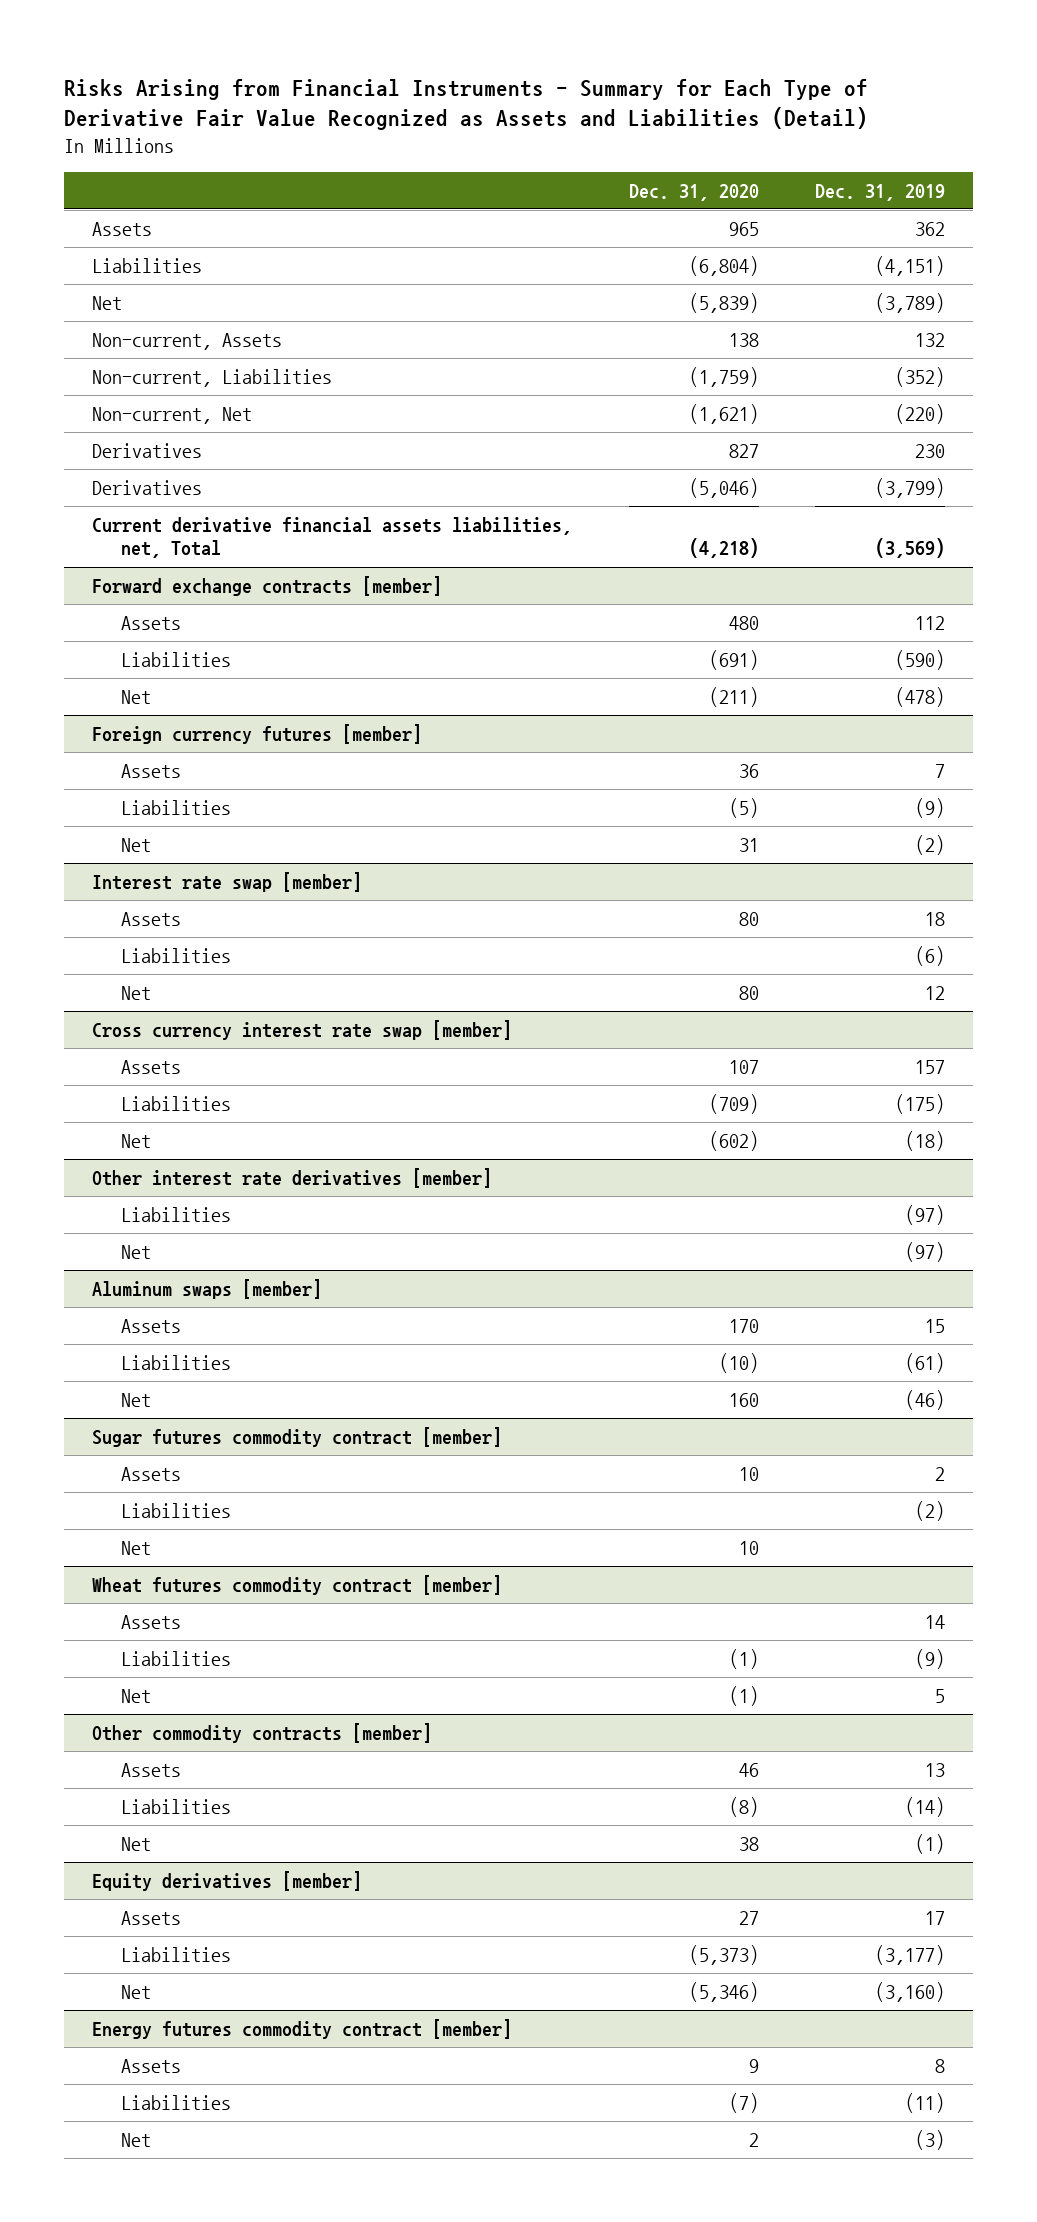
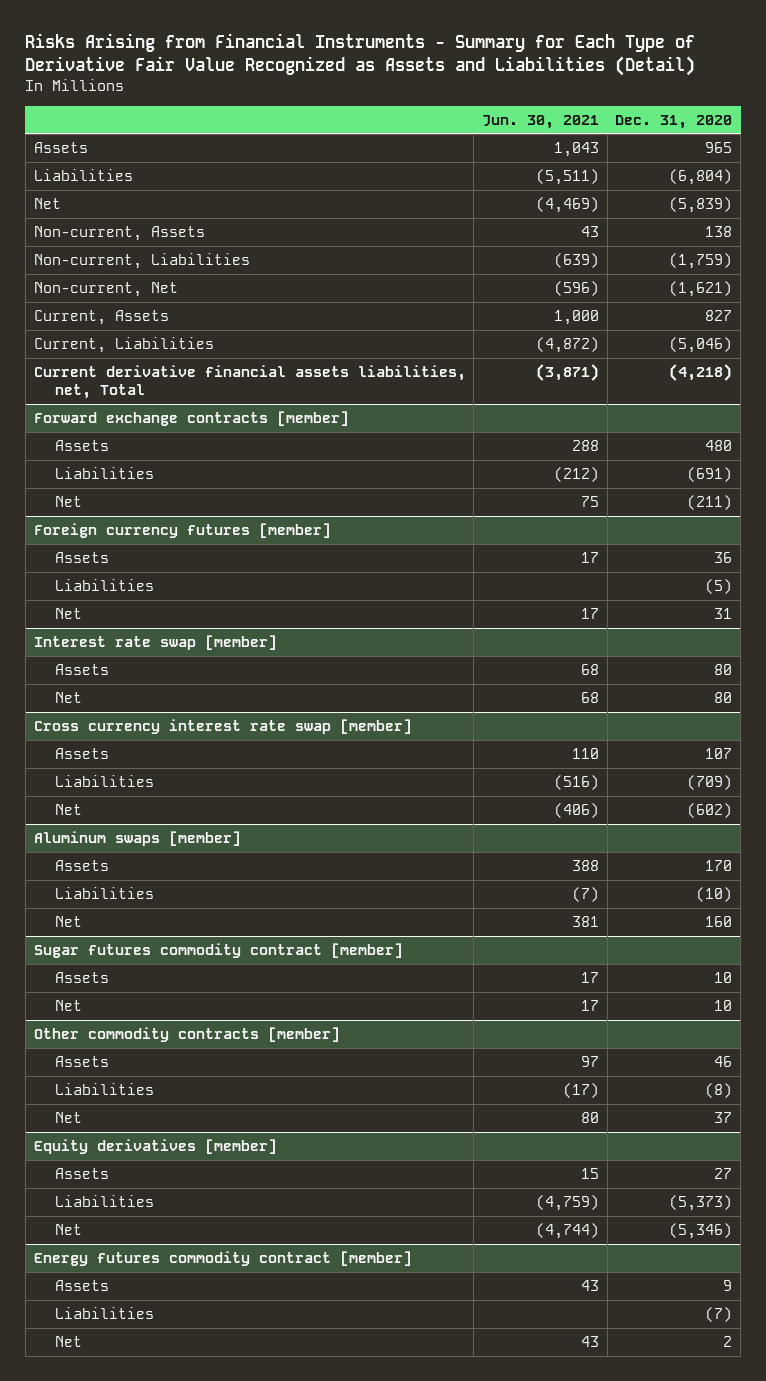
[815,183,946,201] Dec. 31, 2019 -> none
none -> [482,114,600,129] Jun. 30, 2021
[92,442,203,458] Derivatives -> [33,309,169,325] Current, Assets
[92,479,203,495] Derivatives -> [33,336,214,353] Current, Liabilities
[120,947,231,963] Liabilities -> none
[92,1167,493,1188] Other interest rate derivatives [member] -> none
[120,1206,231,1222] Liabilities -> none
[120,1244,151,1259] Net -> none
[120,1502,231,1518] Liabilities -> none
[92,1574,503,1595] Wheat futures commodity contract [member] -> none
[120,1614,181,1629] Assets -> none
[120,1650,231,1666] Liabilities -> none
[120,1688,151,1703] Net -> none
[738,1836,759,1851] 38 -> [714,1111,733,1123] 37

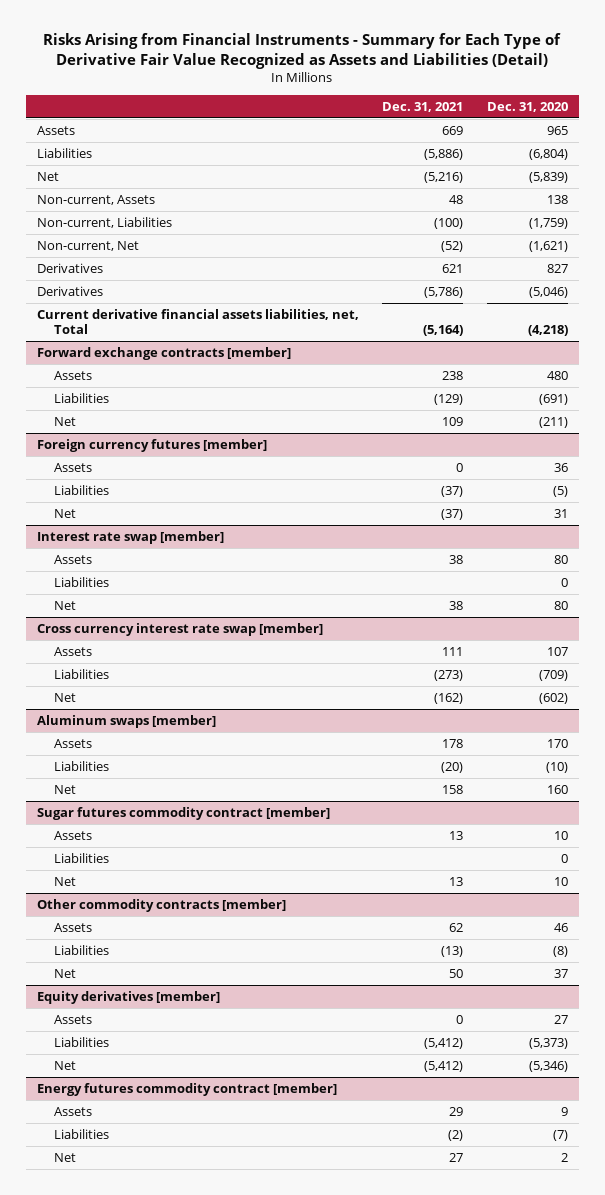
[482,114,600,129] Jun. 30, 2021 -> none
none -> [382,102,464,113] Dec. 31, 2021
[33,309,169,325] Current, Assets -> [37,262,104,273] Derivatives
[33,336,214,353] Current, Liabilities -> [37,285,104,296] Derivatives
none -> [54,576,110,587] Liabilities
none -> [54,852,110,863] Liabilities

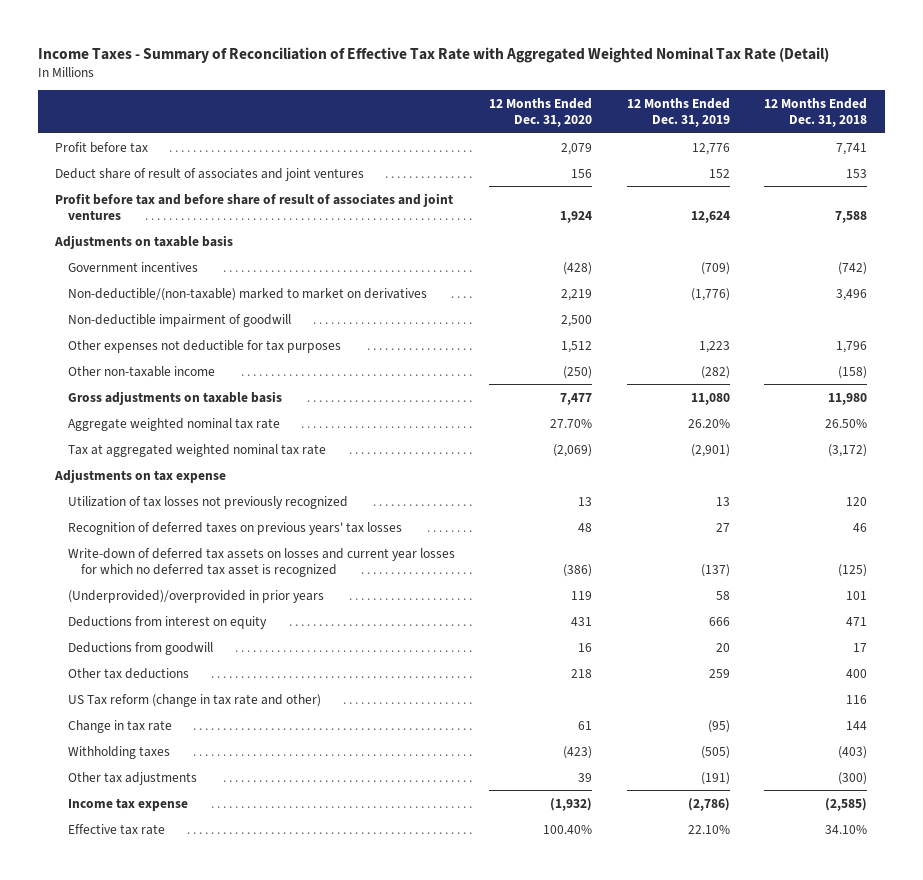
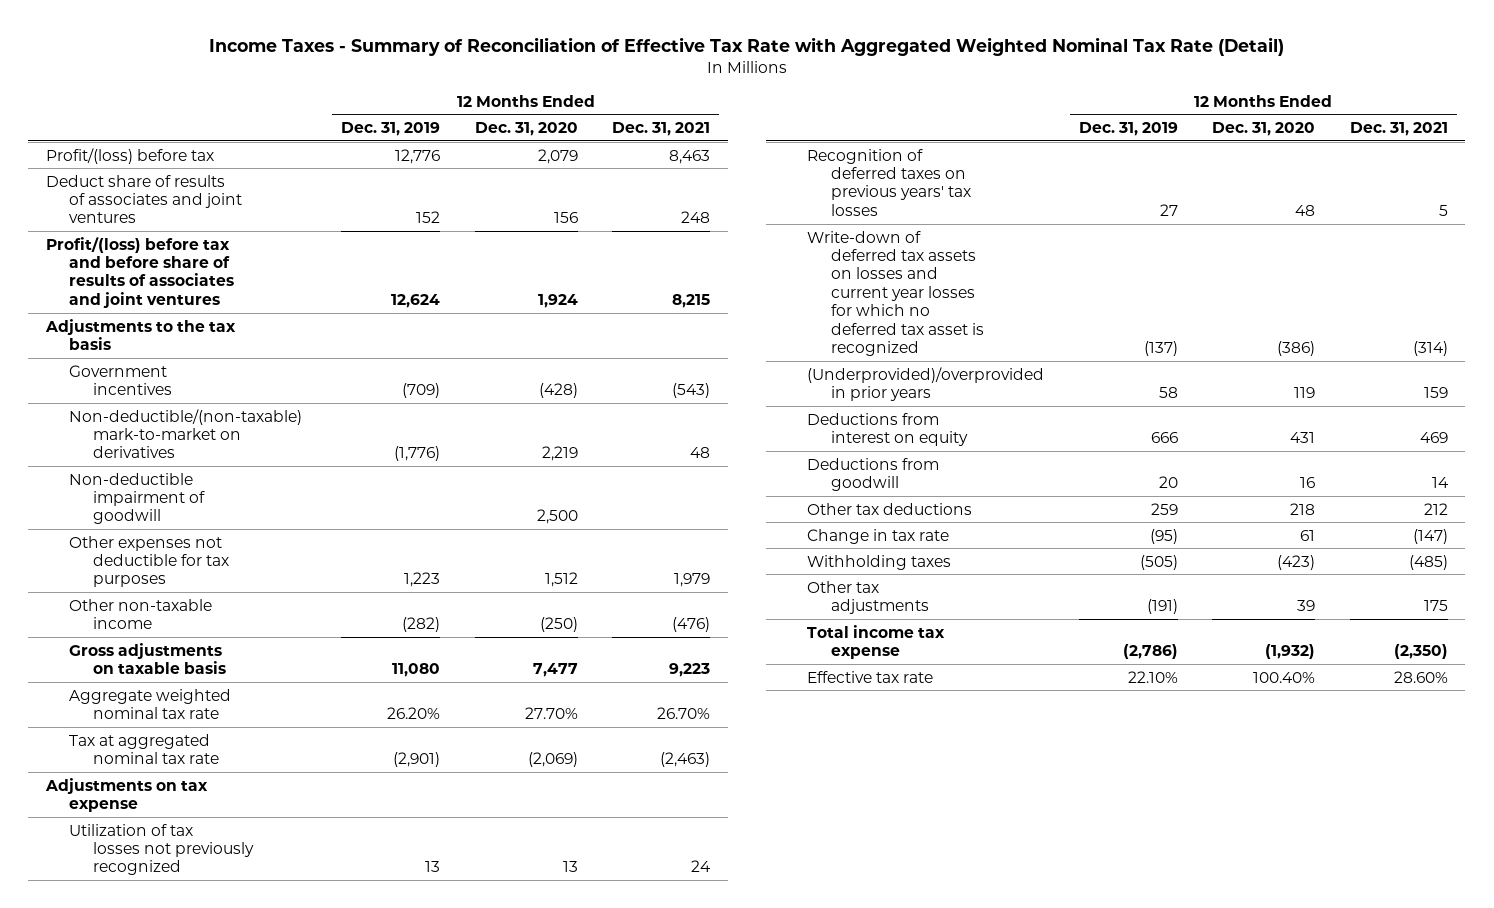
[764,97,868,127] 12 Months Ended Dec. 31, 2018 -> none
none -> [612,122,711,137] Dec. 31, 2021
[55,141,149,153] Profit before tax -> [45,147,214,164] Profit/(loss) before tax
[55,167,365,181] Deduct share of result of associates and joint ventures -> [45,174,243,224] Deduct share of results of associates and joint ventures
[55,192,454,220] Profit before tax and before share of result of associates and joint ventures -> [45,236,235,308] Profit/(loss) before tax and before share of results of associates and joint ventures
[54,234,234,249] Adjustments on taxable basis -> [44,318,236,350] Adjustments to the tax basis
[67,287,427,301] Non-deductible/(non-taxable) marked to market on derivatives -> [69,408,303,459] Non-deductible/(non-taxable) mark-to-market on derivatives
[67,443,326,457] Tax at aggregated weighted nominal tax rate -> [69,733,220,764] Tax at aggregated nominal tax rate
[67,693,321,707] US Tax reform (change in tax rate and other) -> none
[67,797,188,811] Income tax expense -> [807,624,946,659] Total income tax expense

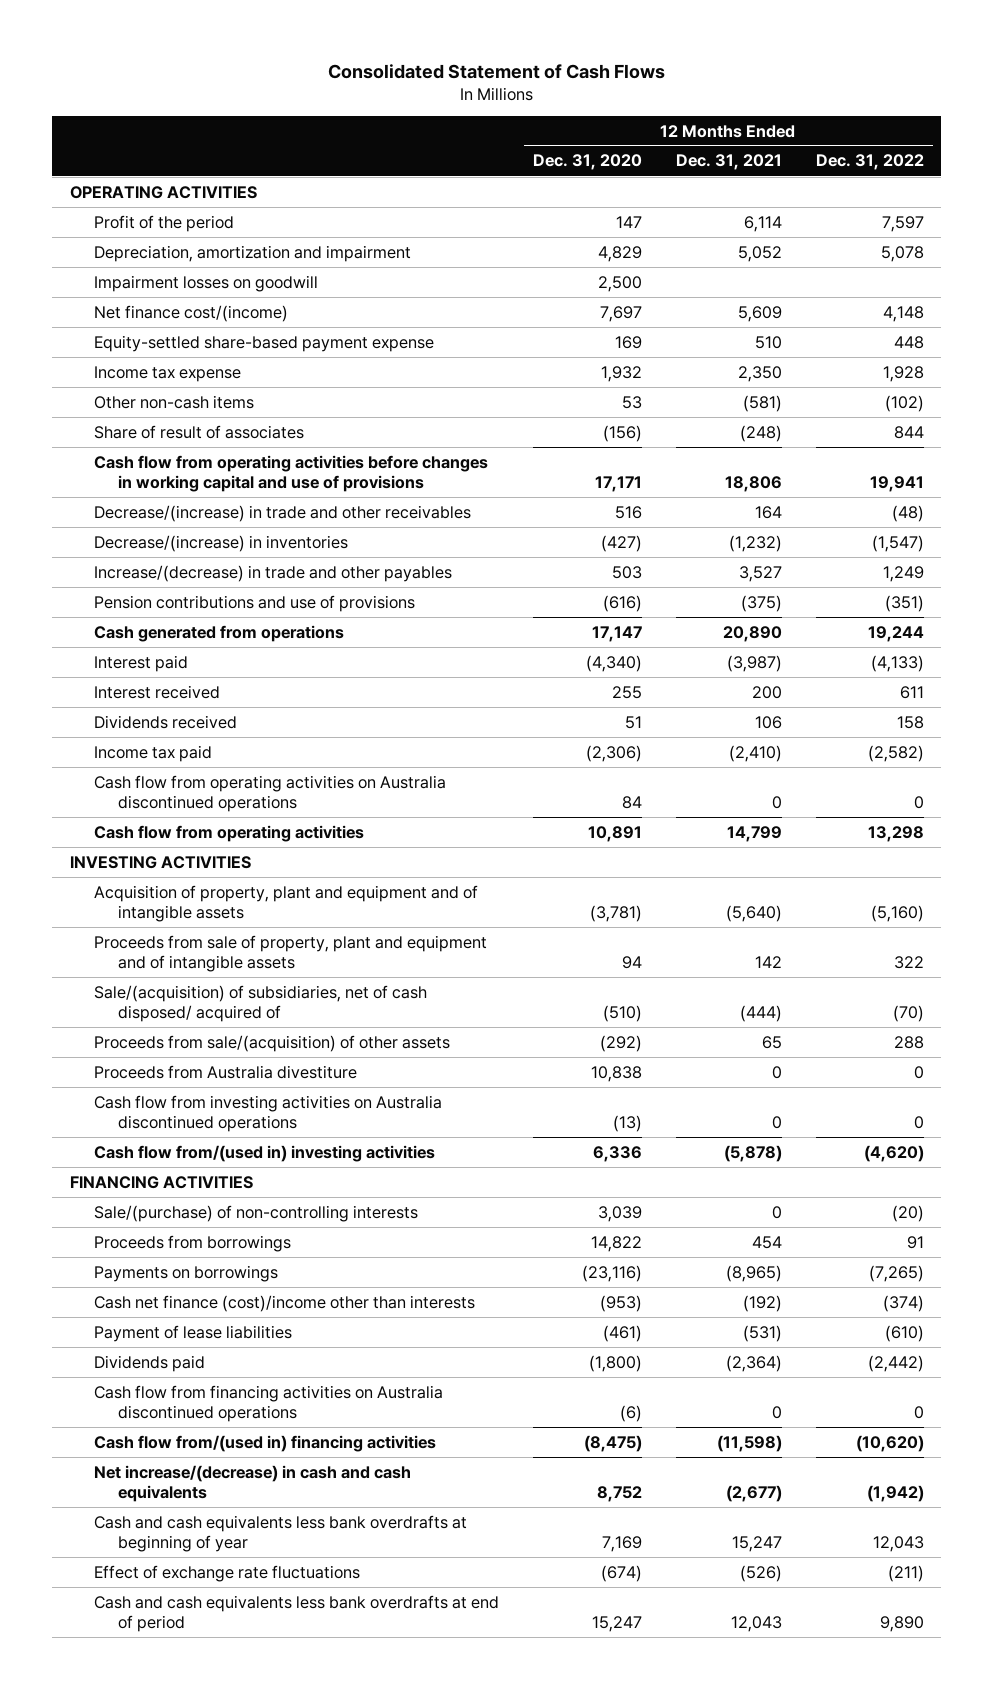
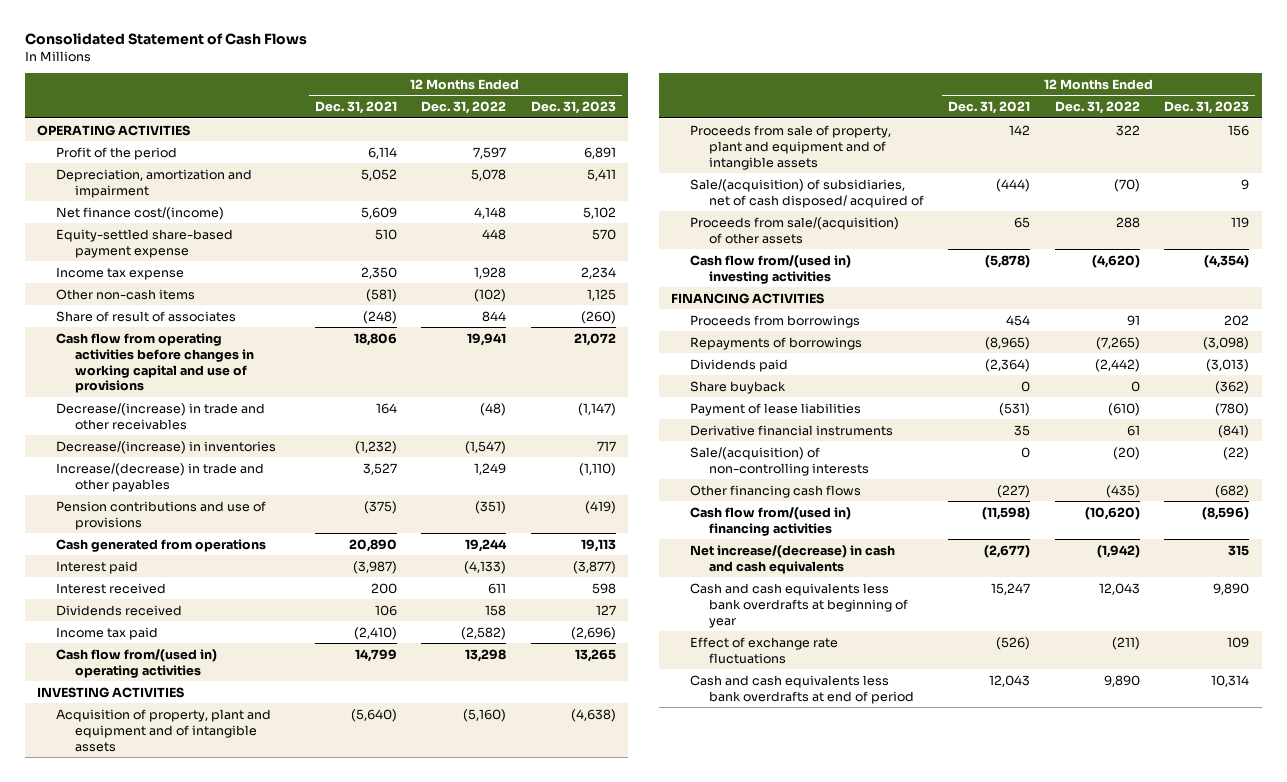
[532,154,642,171] Dec. 31, 2020 -> none
none -> [530,100,616,114] Dec. 31, 2023
[93,274,318,292] Impairment losses on goodwill -> none
[93,774,446,812] Cash flow from operating activities on Australia discontinued operations -> none
[93,824,364,842] Cash flow from operating activities -> [56,648,218,678] Cash flow from/(used in) operating activities
[93,1064,357,1079] Proceeds from Australia divestiture -> none
[93,1094,442,1132] Cash flow from investing activities on Australia discontinued operations -> none
[93,1204,418,1222] Sale/(purchase) of non-controlling interests -> none
[93,1294,475,1312] Cash net finance (cost)/income other than interests -> none
[93,1264,278,1282] Payments on borrowings -> [689,336,862,350] Repayments of borrowings
[93,1384,443,1422] Cash flow from financing activities on Australia discontinued operations -> none
none -> [689,380,786,394] Share buyback
[93,1324,292,1342] Payment of lease liabilities -> [689,402,861,416] Payment of lease liabilities
none -> [689,424,893,436] Derivative financial instruments
none -> [689,446,869,476] Sale/(acquisition) of non-controlling interests
none -> [689,484,861,498] Other financing cash flows

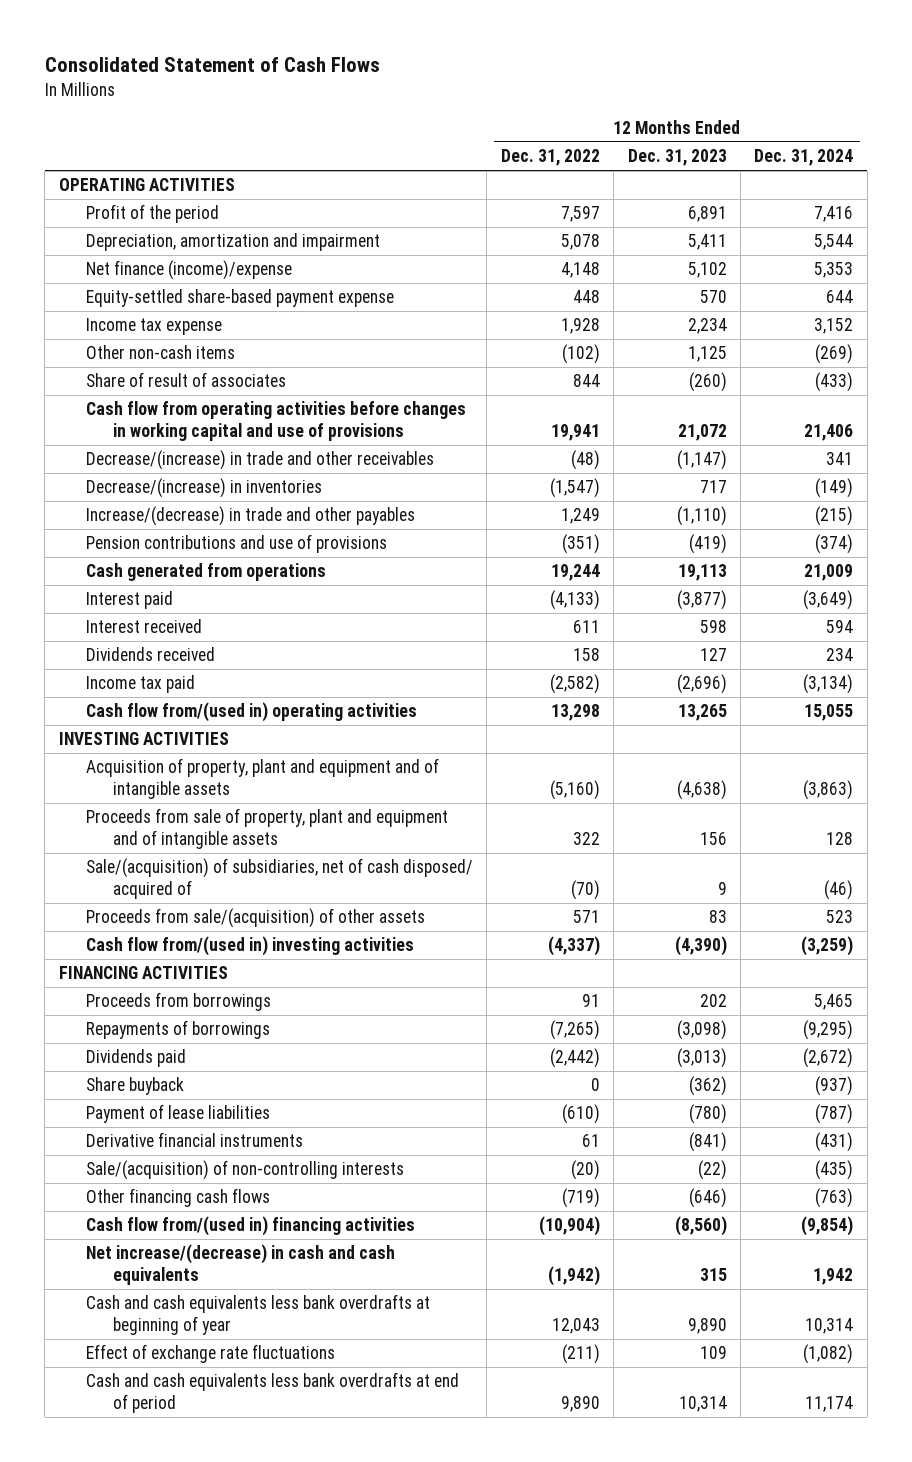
[314,100,397,114] Dec. 31, 2021 -> none
none -> [754,149,854,167] Dec. 31, 2024
[56,206,225,220] Net finance cost/(income) -> [85,260,292,281] Net finance (income)/expense
[1115,216,1140,228] 288 -> [572,910,600,924] 571
[1231,216,1250,228] 119 -> [708,910,727,924] 83
[1091,254,1140,268] (4,620) -> [547,936,600,957] (4,337)
[1204,254,1250,268] (4,354) -> [674,936,727,957] (4,390)
[1105,484,1140,498] (435) -> [561,1188,600,1209] (719)
[1215,484,1250,498] (682) -> [688,1188,727,1209] (646)
[1084,506,1140,520] (10,620) -> [538,1216,600,1237] (10,904)
[1202,506,1250,520] (8,596) -> [674,1216,727,1237] (8,560)

